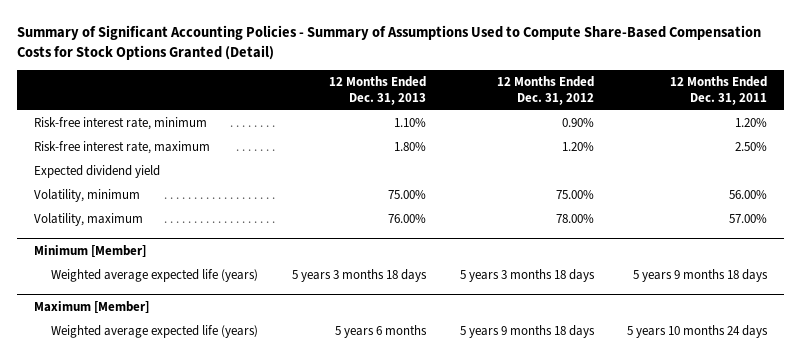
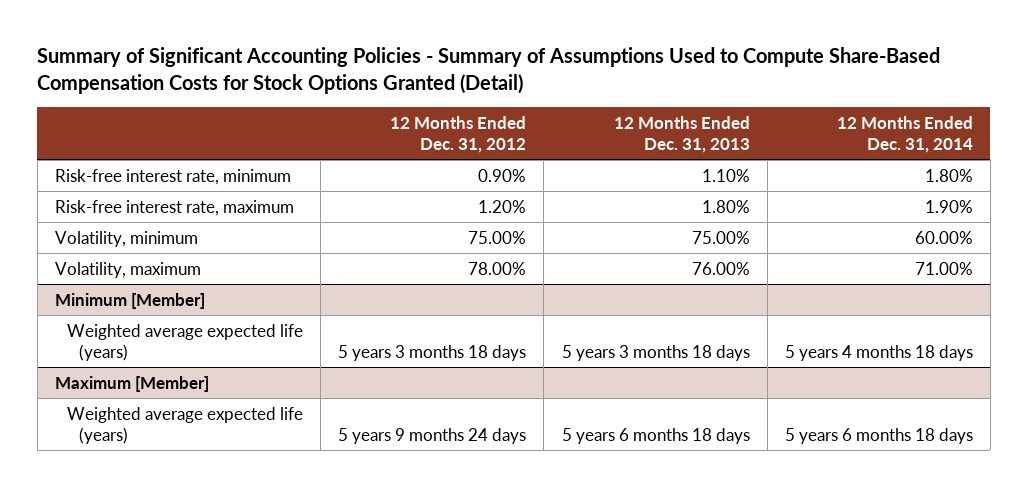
[670,75,768,105] 12 Months Ended Dec. 31, 2011 -> none
none -> [836,115,973,153] 12 Months Ended Dec. 31, 2014
[34,165,161,179] Expected dividend yield -> none
[334,325,427,339] 5 years 6 months -> [561,427,750,444] 5 years 6 months 18 days
[459,325,595,339] 5 years 9 months 18 days -> [338,427,527,444] 5 years 9 months 24 days

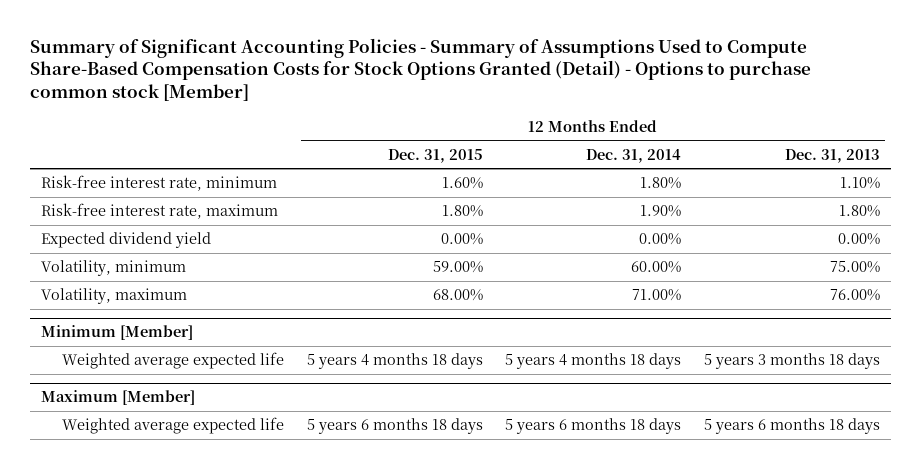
[37,47,941,94] Summary of Significant Accounting Policies - Summary of Assumptions Used to Compute Share-Based Compensation Costs for Stock Options Granted (Detail) -> [29,37,811,102] Summary of Significant Accounting Policies - Summary of Assumptions Used to Compute Share-Based Compensation Costs for Stock Options Granted (Detail) - Options to purchase common stock [Member]
[390,115,527,153] 12 Months Ended Dec. 31, 2012 -> none
none -> [387,148,483,163] Dec. 31, 2015
none -> [41,232,212,249] Expected dividend yield
[67,323,304,361] Weighted average expected life (years) -> [62,352,285,370] Weighted average expected life
[67,406,304,444] Weighted average expected life (years) -> [62,417,285,435] Weighted average expected life

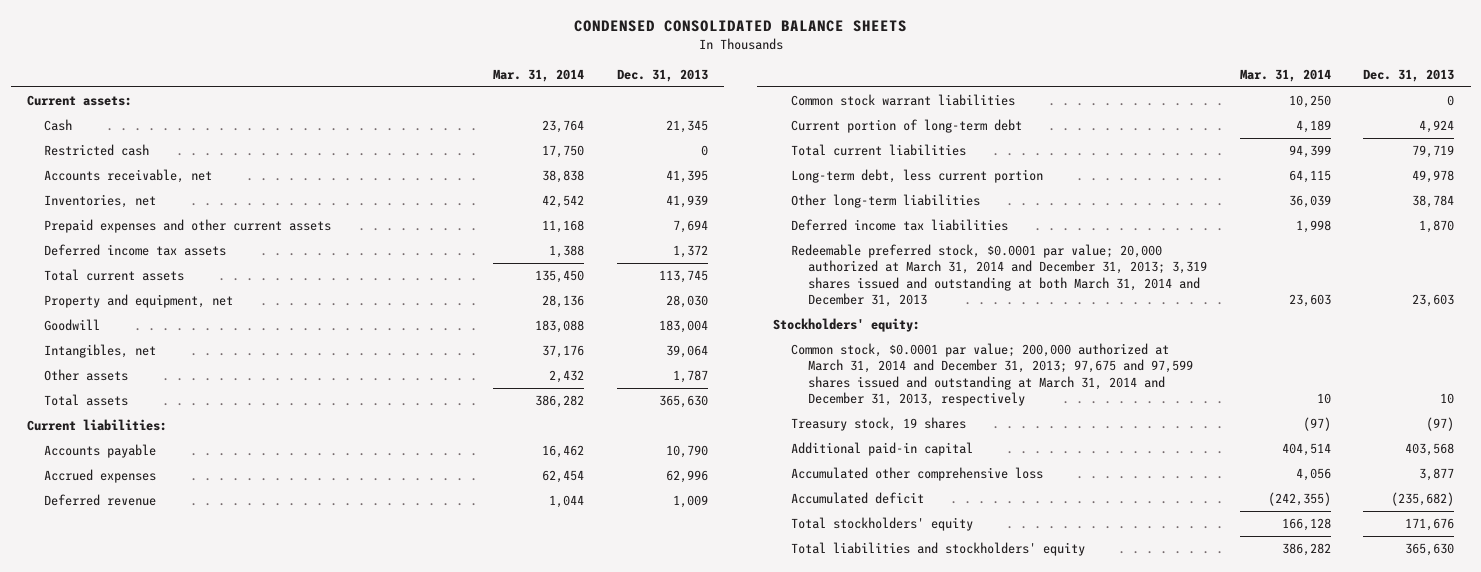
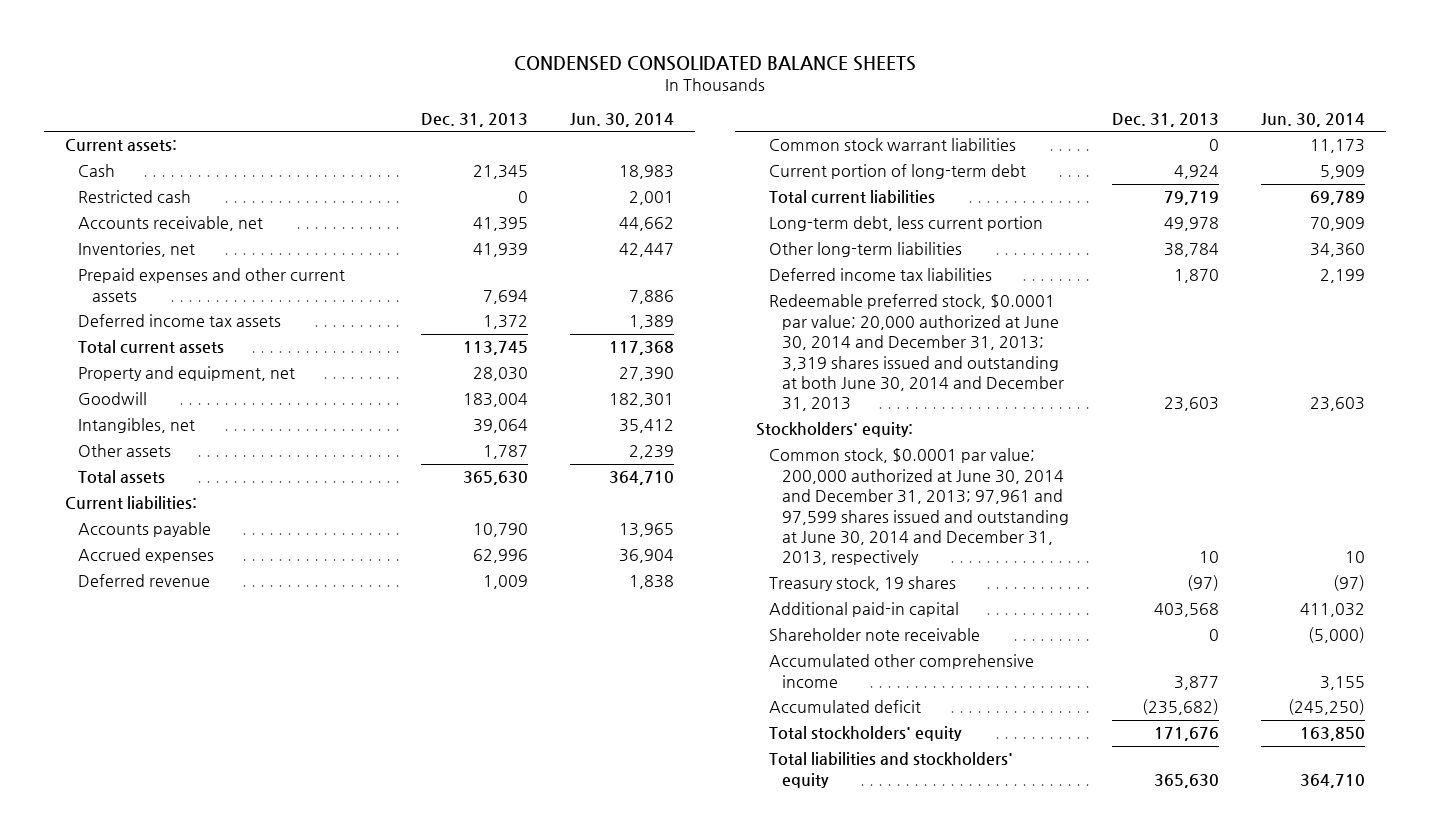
[493,68,585,82] Mar. 31, 2014 -> none
none -> [570,113,675,128] Jun. 30, 2014
[790,244,1207,308] Redeemable preferred stock, $0.0001 par value; 20,000 authorized at March 31, 2014 and December 31, 2013; 3,319 shares issued and outstanding at both March 31, 2014 and December 31, 2013 -> [769,294,1065,412] Redeemable preferred stock, $0.0001 par value; 20,000 authorized at June 30, 2014 and December 31, 2013; 3,319 shares issued and outstanding at both June 30, 2014 and December 31, 2013
[790,343,1193,407] Common stock, $0.0001 par value; 200,000 authorized at March 31, 2014 and December 31, 2013; 97,675 and 97,599 shares issued and outstanding at March 31, 2014 and December 31, 2013, respectively -> [769,448,1070,566] Common stock, $0.0001 par value; 200,000 authorized at June 30, 2014 and December 31, 2013; 97,961 and 97,599 shares issued and outstanding at June 30, 2014 and December 31, 2013, respectively
none -> [769,628,981,642] Shareholder note receivable
[790,467,1043,482] Accumulated other comprehensive loss -> [769,654,1035,688] Accumulated other comprehensive income

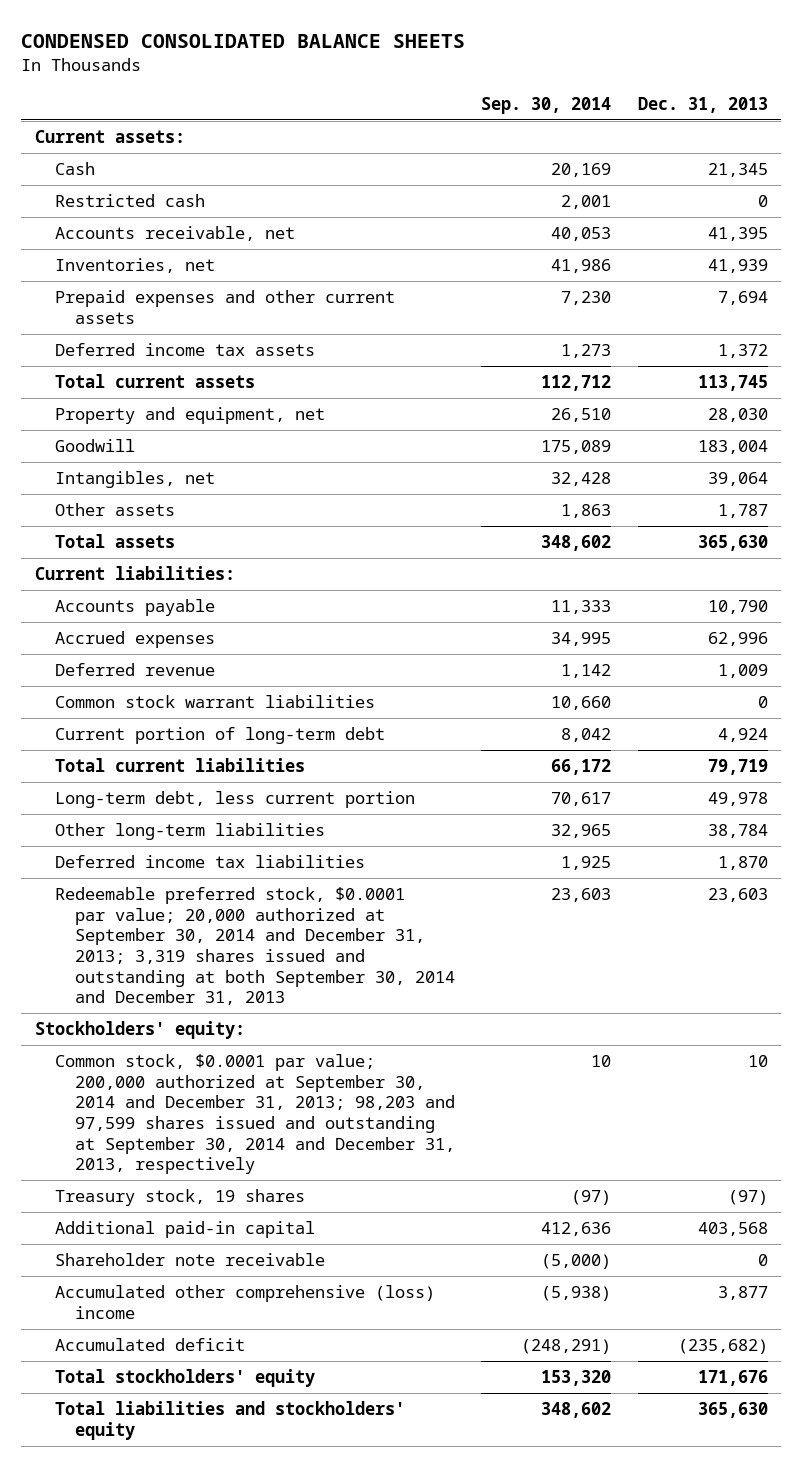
[570,113,675,128] Jun. 30, 2014 -> none
none -> [481,96,612,114] Sep. 30, 2014
[769,294,1065,412] Redeemable preferred stock, $0.0001 par value; 20,000 authorized at June 30, 2014 and December 31, 2013; 3,319 shares issued and outstanding at both June 30, 2014 and December 31, 2013 -> [54,887,455,1006] Redeemable preferred stock, $0.0001 par value; 20,000 authorized at September 30, 2014 and December 31, 2013; 3,319 shares issued and outstanding at both September 30, 2014 and December 31, 2013
[769,448,1070,566] Common stock, $0.0001 par value; 200,000 authorized at June 30, 2014 and December 31, 2013; 97,961 and 97,599 shares issued and outstanding at June 30, 2014 and December 31, 2013, respectively -> [54,1054,455,1175] Common stock, $0.0001 par value; 200,000 authorized at September 30, 2014 and December 31, 2013; 98,203 and 97,599 shares issued and outstanding at September 30, 2014 and December 31, 2013, respectively
[769,654,1035,688] Accumulated other comprehensive income -> [54,1285,435,1319] Accumulated other comprehensive (loss) income

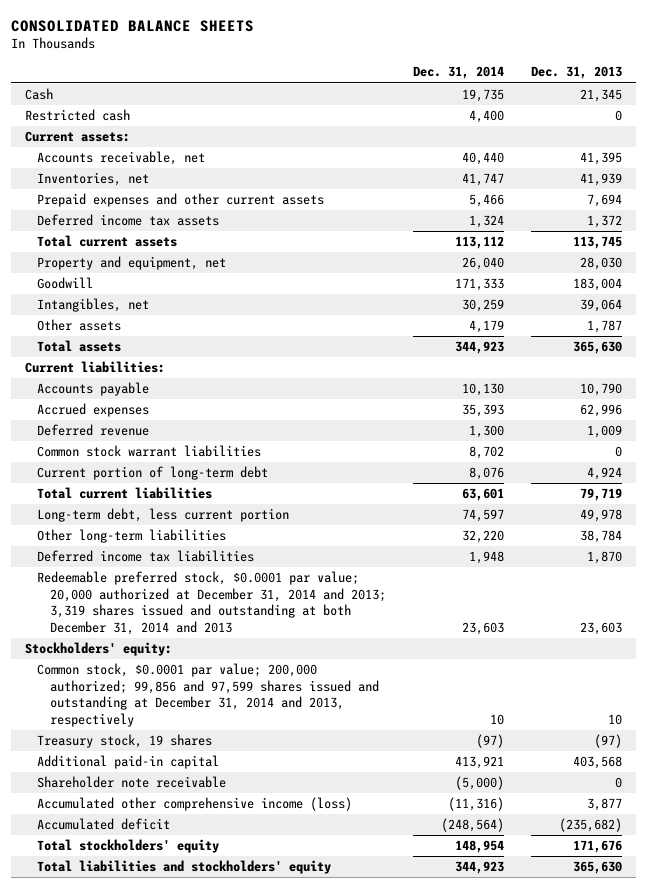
[21,33,466,48] CONDENSED CONSOLIDATED BALANCE SHEETS -> [11,20,255,33] CONSOLIDATED BALANCE SHEETS
[481,96,612,114] Sep. 30, 2014 -> none
none -> [413,66,505,80] Dec. 31, 2014
[34,130,185,144] Current assets: -> [24,131,130,143] Current assets:
[54,887,455,1006] Redeemable preferred stock, $0.0001 par value; 20,000 authorized at September 30, 2014 and December 31, 2013; 3,319 shares issued and outstanding at both September 30, 2014 and December 31, 2013 -> [37,571,386,635] Redeemable preferred stock, $0.0001 par value; 20,000 authorized at December 31, 2014 and 2013; 3,319 shares issued and outstanding at both December 31, 2014 and 2013
[54,1054,455,1175] Common stock, $0.0001 par value; 200,000 authorized at September 30, 2014 and December 31, 2013; 98,203 and 97,599 shares issued and outstanding at September 30, 2014 and December 31, 2013, respectively -> [37,663,379,727] Common stock, $0.0001 par value; 200,000 authorized; 99,856 and 97,599 shares issued and outstanding at December 31, 2014 and 2013, respectively
[54,1285,435,1319] Accumulated other comprehensive (loss) income -> [37,797,353,812] Accumulated other comprehensive income (loss)

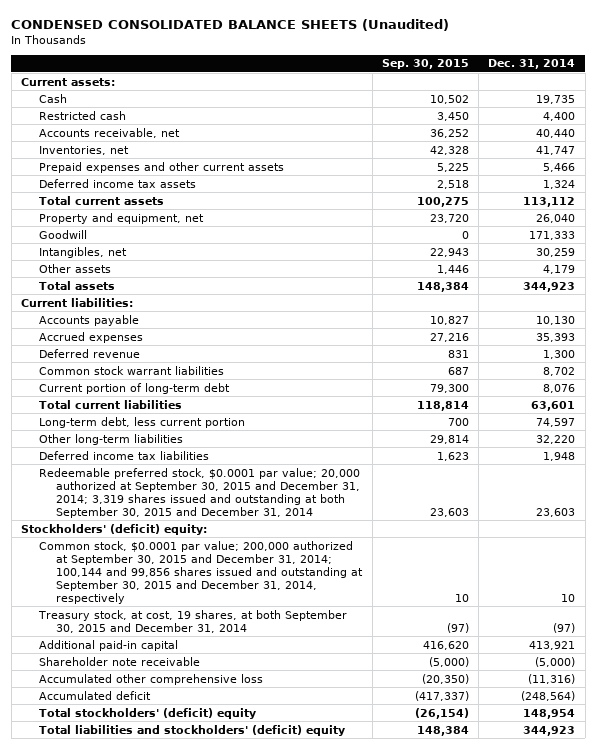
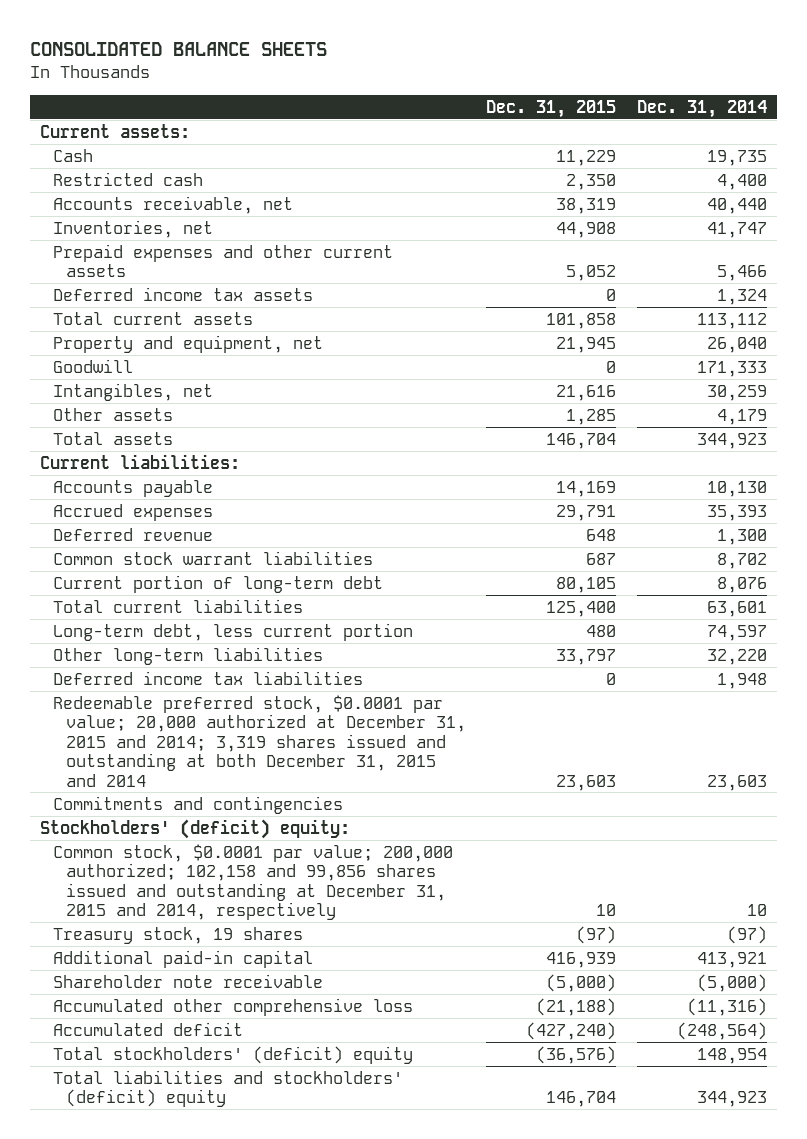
[11,18,450,31] CONDENSED CONSOLIDATED BALANCE SHEETS (Unaudited) -> [30,41,328,56] CONSOLIDATED BALANCE SHEETS
[381,59,469,70] Sep. 30, 2015 -> none
none -> [486,99,617,118] Dec. 31, 2015
[38,467,361,518] Redeemable preferred stock, $0.0001 par value; 20,000 authorized at September 30, 2015 and December 31, 2014; 3,319 shares issued and outstanding at both September 30, 2015 and December 31, 2014 -> [53,694,467,787] Redeemable preferred stock, $0.0001 par value; 20,000 authorized at December 31, 2015 and 2014; 3,319 shares issued and outstanding at both December 31, 2015 and 2014
none -> [53,795,344,814] Commitments and contingencies
[38,540,364,604] Common stock, $0.0001 par value; 200,000 authorized at September 30, 2015 and December 31, 2014; 100,144 and 99,856 shares issued and outstanding at September 30, 2015 and December 31, 2014, respectively -> [53,843,454,921] Common stock, $0.0001 par value; 200,000 authorized; 102,158 and 99,856 shares issued and outstanding at December 31, 2015 and 2014, respectively
[37,609,347,633] Treasury stock, at cost, 19 shares, at both September 30, 2015 and December 31, 2014 -> [53,926,304,944] Treasury stock, 19 shares

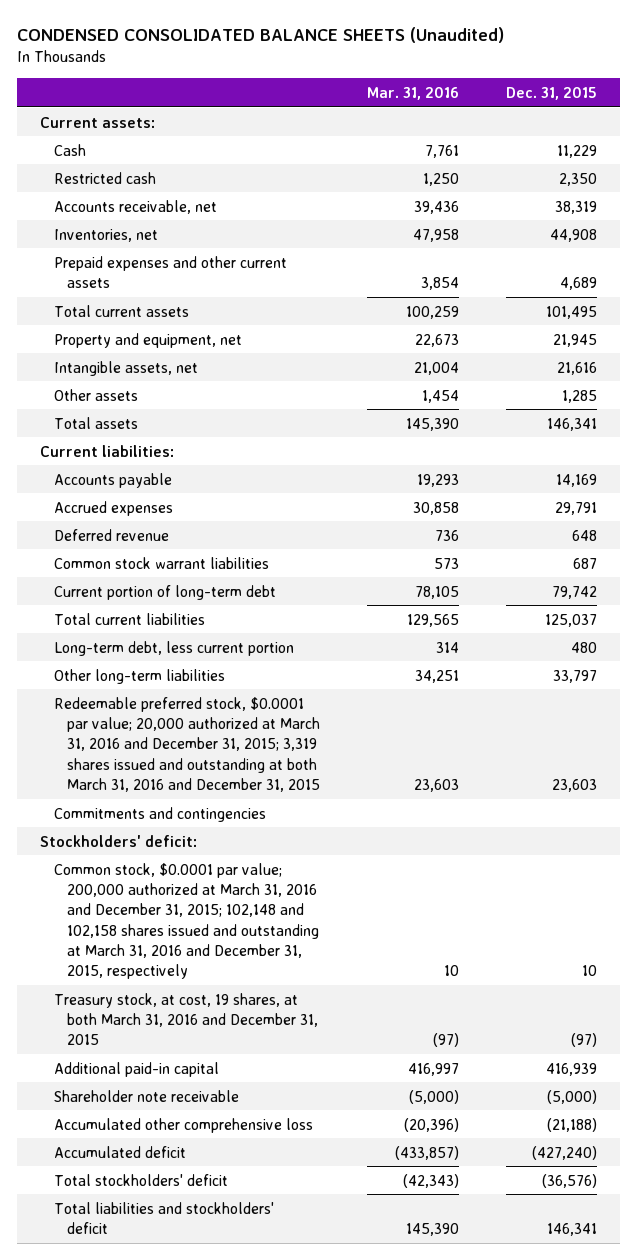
[30,41,328,56] CONSOLIDATED BALANCE SHEETS -> [16,27,504,44] CONDENSED CONSOLIDATED BALANCE SHEETS (Unaudited)
[636,99,767,118] Dec. 31, 2014 -> none
none -> [366,86,459,100] Mar. 31, 2016
[53,286,314,301] Deferred income tax assets -> none
[566,265,617,282] 5,052 -> [559,276,597,290] 4,689
[546,312,617,329] 101,858 -> [545,305,597,319] 101,495
[53,358,134,373] Goodwill -> none
[53,382,214,401] Intangibles, net -> [53,360,198,376] Intangible assets, net
[546,432,617,449] 146,704 -> [546,417,597,431] 146,341
[556,576,617,593] 80,105 -> [551,585,597,599] 79,742
[546,600,617,617] 125,400 -> [544,613,597,627] 125,037
[53,670,364,685] Deferred income tax liabilities -> none
[53,694,467,787] Redeemable preferred stock, $0.0001 par value; 20,000 authorized at December 31, 2015 and 2014; 3,319 shares issued and outstanding at both December 31, 2015 and 2014 -> [53,696,320,792] Redeemable preferred stock, $0.0001 par value; 20,000 authorized at March 31, 2016 and December 31, 2015; 3,319 shares issued and outstanding at both March 31, 2016 and December 31, 2015
[40,818,351,839] Stockholders' (deficit) equity: -> [40,834,198,847] Stockholders' deficit:
[53,843,454,921] Common stock, $0.0001 par value; 200,000 authorized; 102,158 and 99,856 shares issued and outstanding at December 31, 2015 and 2014, respectively -> [53,862,319,980] Common stock, $0.0001 par value; 200,000 authorized at March 31, 2016 and December 31, 2015; 102,148 and 102,158 shares issued and outstanding at March 31, 2016 and December 31, 2015, respectively
[53,926,304,944] Treasury stock, 19 shares -> [53,992,318,1046] Treasury stock, at cost, 19 shares, at both March 31, 2016 and December 31, 2015
[53,1045,414,1064] Total stockholders' (deficit) equity -> [53,1173,228,1186] Total stockholders' deficit
[53,1069,404,1108] Total liabilities and stockholders' (deficit) equity -> [53,1201,274,1234] Total liabilities and stockholders' deficit
[546,1091,617,1108] 146,704 -> [546,1222,597,1236] 146,341

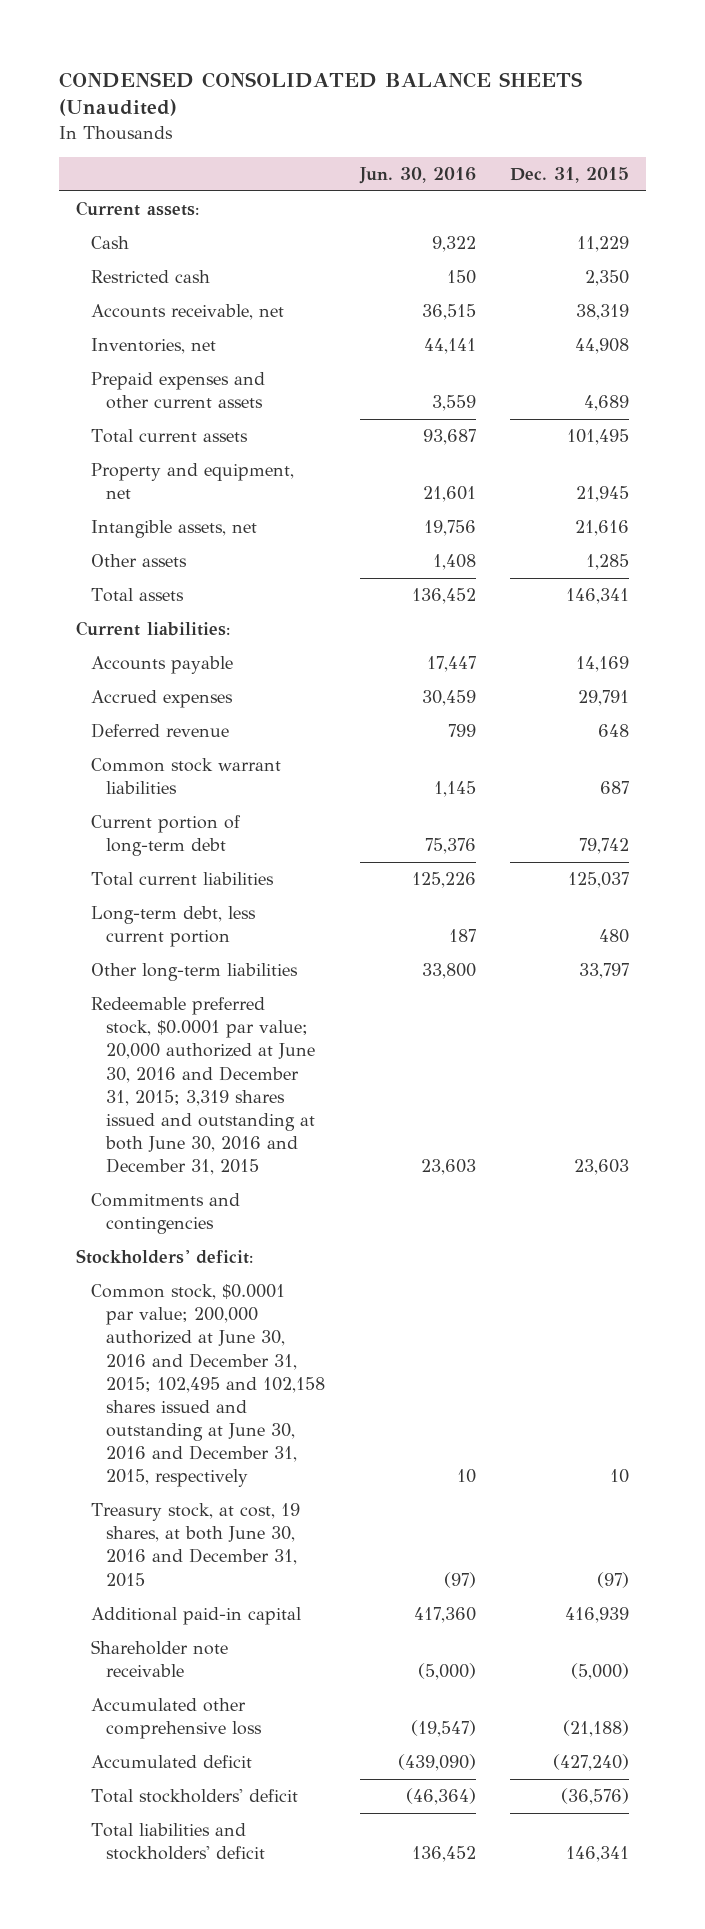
[366,86,459,100] Mar. 31, 2016 -> none
none -> [358,167,476,185] Jun. 30, 2016
[53,696,320,792] Redeemable preferred stock, $0.0001 par value; 20,000 authorized at March 31, 2016 and December 31, 2015; 3,319 shares issued and outstanding at both March 31, 2016 and December 31, 2015 -> [91,997,316,1175] Redeemable preferred stock, $0.0001 par value; 20,000 authorized at June 30, 2016 and December 31, 2015; 3,319 shares issued and outstanding at both June 30, 2016 and December 31, 2015
[53,862,319,980] Common stock, $0.0001 par value; 200,000 authorized at March 31, 2016 and December 31, 2015; 102,148 and 102,158 shares issued and outstanding at March 31, 2016 and December 31, 2015, respectively -> [91,1284,326,1487] Common stock, $0.0001 par value; 200,000 authorized at June 30, 2016 and December 31, 2015; 102,495 and 102,158 shares issued and outstanding at June 30, 2016 and December 31, 2015, respectively
[53,992,318,1046] Treasury stock, at cost, 19 shares, at both March 31, 2016 and December 31, 2015 -> [91,1503,301,1587] Treasury stock, at cost, 19 shares, at both June 30, 2016 and December 31, 2015

